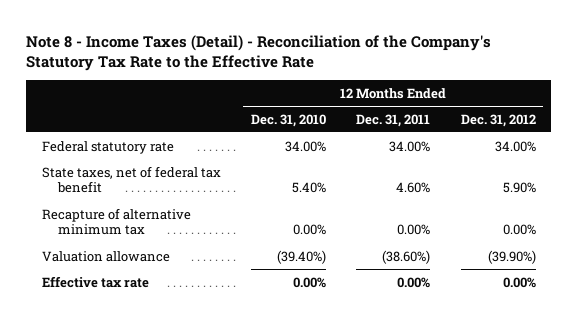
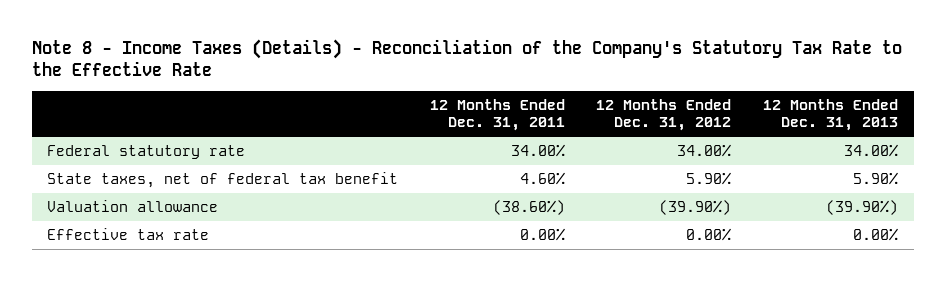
[26,34,492,72] Note 8 - Income Taxes (Detail) - Reconciliation of the Company's Statutory Tax Rate to the Effective Rate -> [31,39,902,77] Note 8 - Income Taxes (Details) - Reconciliation of the Company's Statutory Tax Rate to the Effective Rate
[250,113,326,127] Dec. 31, 2010 -> none
none -> [762,99,898,131] 12 Months Ended Dec. 31, 2013
[41,207,191,236] Recapture of alternative minimum tax -> none

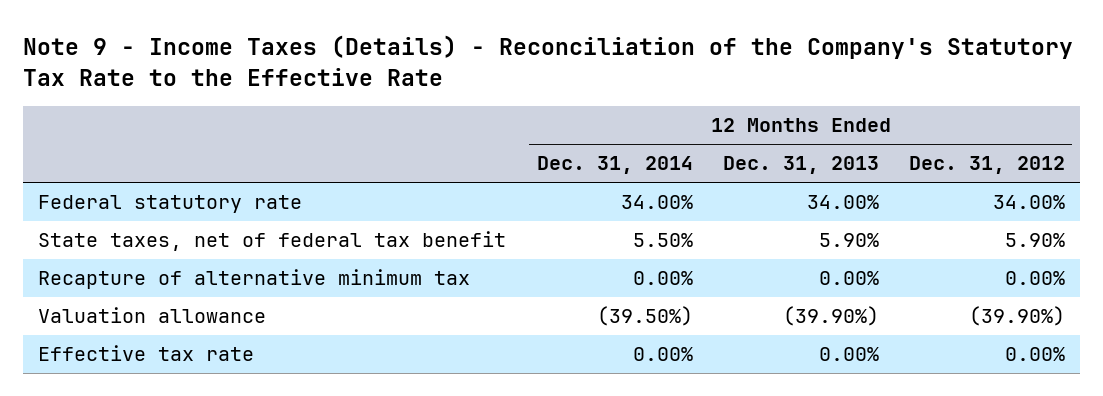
[31,39,902,77] Note 8 - Income Taxes (Details) - Reconciliation of the Company's Statutory Tax Rate to the Effective Rate -> [23,34,1074,86] Note 9 - Income Taxes (Details) - Reconciliation of the Company's Statutory Tax Rate to the Effective Rate
[429,99,565,131] 12 Months Ended Dec. 31, 2011 -> none
none -> [536,156,693,175] Dec. 31, 2014
none -> [38,269,471,290] Recapture of alternative minimum tax

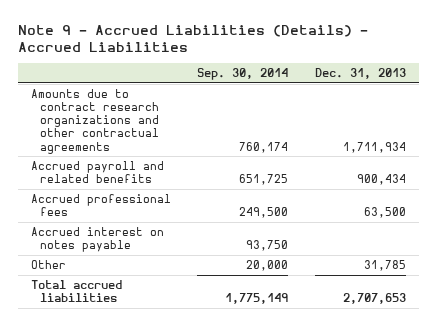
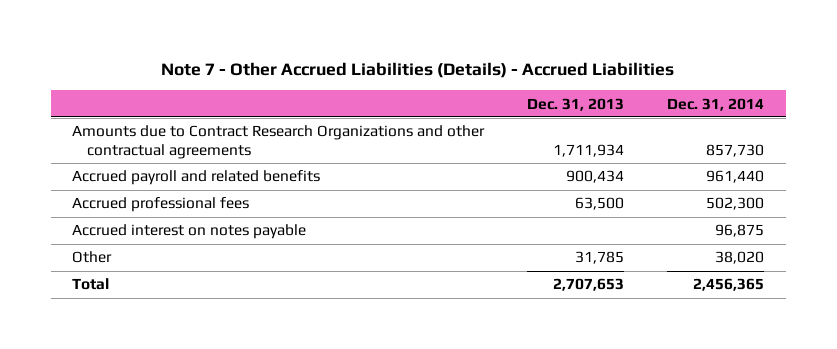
[17,25,368,53] Note 9 - Accrued Liabilities (Details) - Accrued Liabilities -> [161,61,675,78] Note 7 - Other Accrued Liabilities (Details) - Accrued Liabilities
[197,68,289,81] Sep. 30, 2014 -> none
none -> [667,97,765,111] Dec. 31, 2014
[31,89,159,154] Amounts due to contract research organizations and other contractual agreements -> [72,125,486,159] Amounts due to Contract Research Organizations and other contractual agreements
[31,280,123,303] Total accrued liabilities -> [72,278,110,291] Total

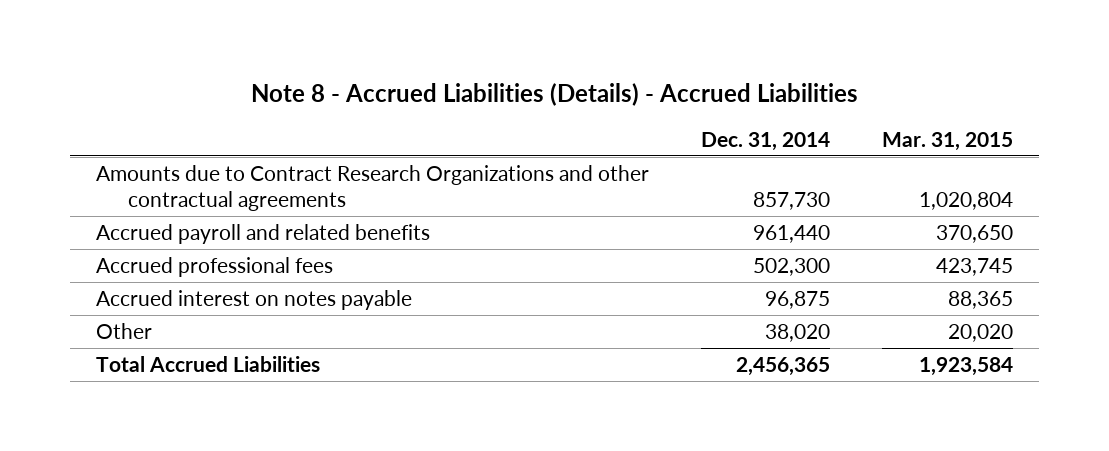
[161,61,675,78] Note 7 - Other Accrued Liabilities (Details) - Accrued Liabilities -> [250,83,858,107] Note 8 - Accrued Liabilities (Details) - Accrued Liabilities
[527,97,625,111] Dec. 31, 2013 -> none
none -> [882,131,1014,151] Mar. 31, 2015
[72,278,110,291] Total -> [96,356,321,373] Total Accrued Liabilities

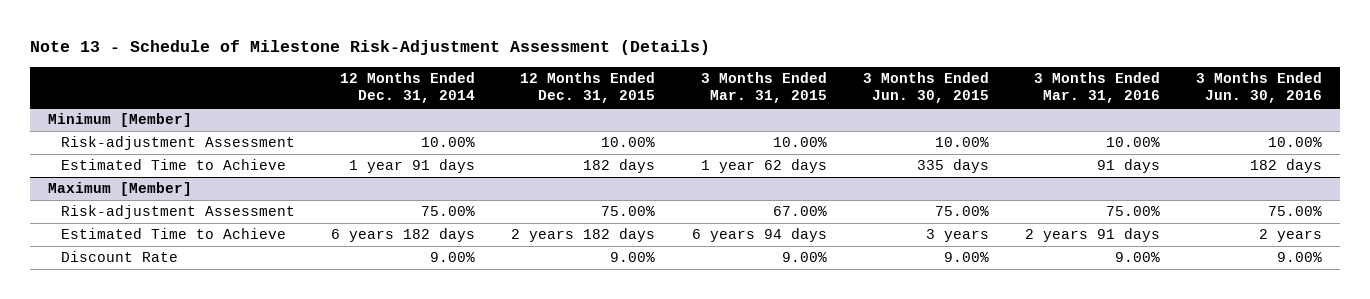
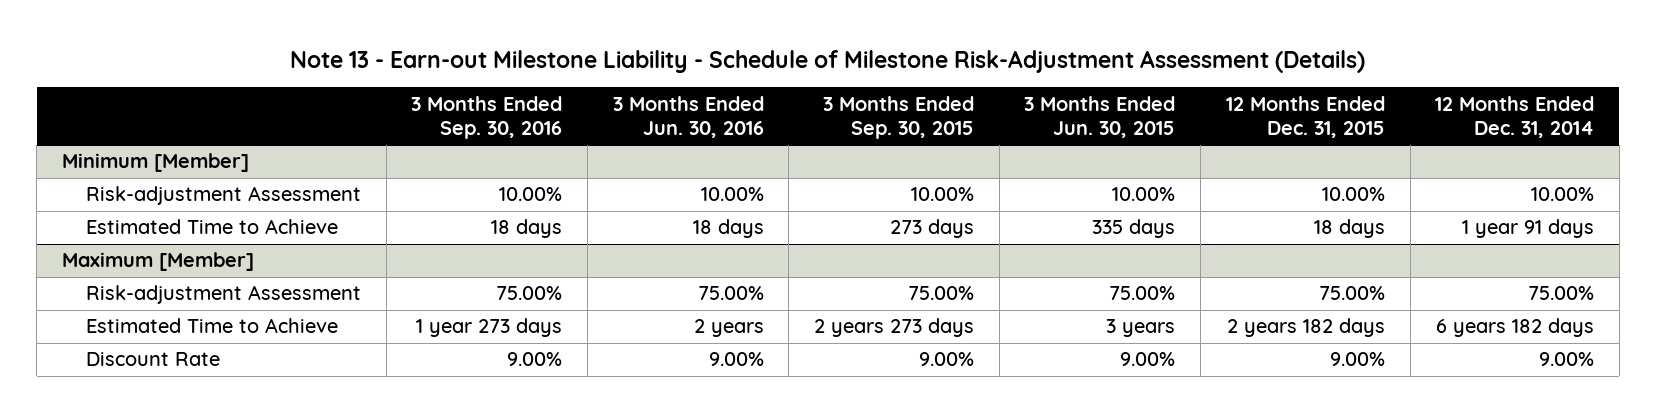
[29,40,710,56] Note 13 - Schedule of Milestone Risk-Adjustment Assessment (Details) -> [290,49,1366,73] Note 13 - Earn-out Milestone Liability - Schedule of Milestone Risk-Adjustment Assessment (Details)
[700,71,827,104] 3 Months Ended Mar. 31, 2015 -> none
[1034,71,1161,104] 3 Months Ended Mar. 31, 2016 -> none
none -> [411,95,563,139] 3 Months Ended Sep. 30, 2016
none -> [823,95,975,139] 3 Months Ended Sep. 30, 2015
[583,159,656,174] 182 days -> [1313,219,1385,239] 18 days
[1250,159,1323,174] 182 days -> [692,219,764,239] 18 days

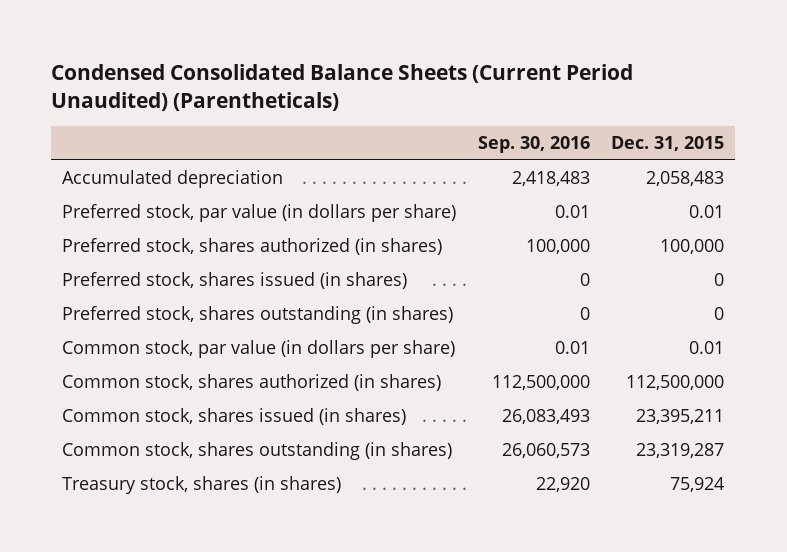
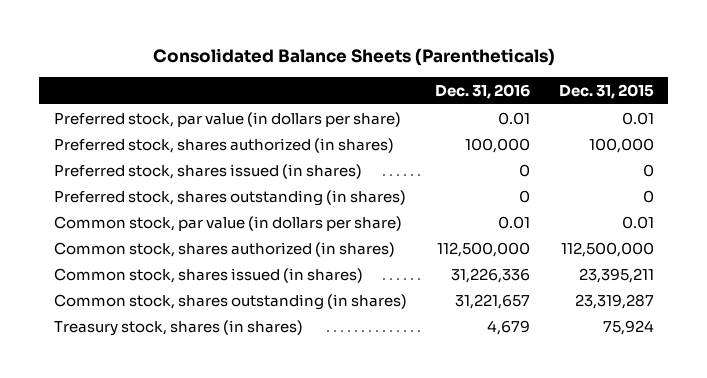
[51,63,634,111] Condensed Consolidated Balance Sheets (Current Period Unaudited) (Parentheticals) -> [152,48,555,67] Consolidated Balance Sheets (Parentheticals)
[477,136,590,154] Sep. 30, 2016 -> none
none -> [435,83,531,99] Dec. 31, 2016
[62,170,284,189] Accumulated depreciation -> none

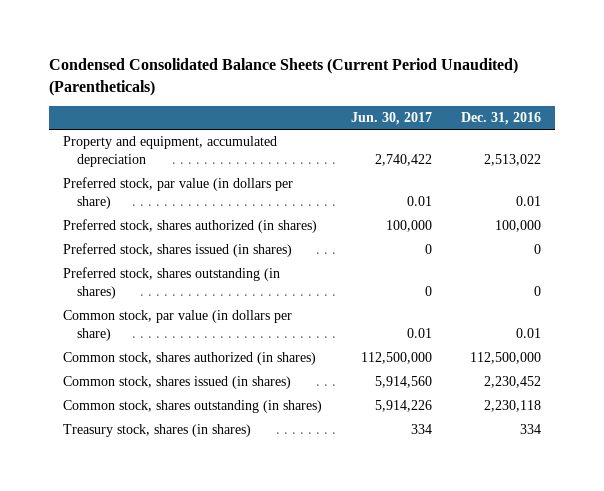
[152,48,555,67] Consolidated Balance Sheets (Parentheticals) -> [48,58,518,96] Condensed Consolidated Balance Sheets (Current Period Unaudited) (Parentheticals)
[558,83,654,99] Dec. 31, 2015 -> none
none -> [350,112,432,126] Jun. 30, 2017
none -> [62,136,277,168] Property and equipment, accumulated depreciation
[451,267,531,283] 31,226,336 -> [483,376,541,389] 2,230,452
[455,293,531,309] 31,221,657 -> [483,400,541,413] 2,230,118
[487,319,531,335] 4,679 -> [519,424,541,435] 334

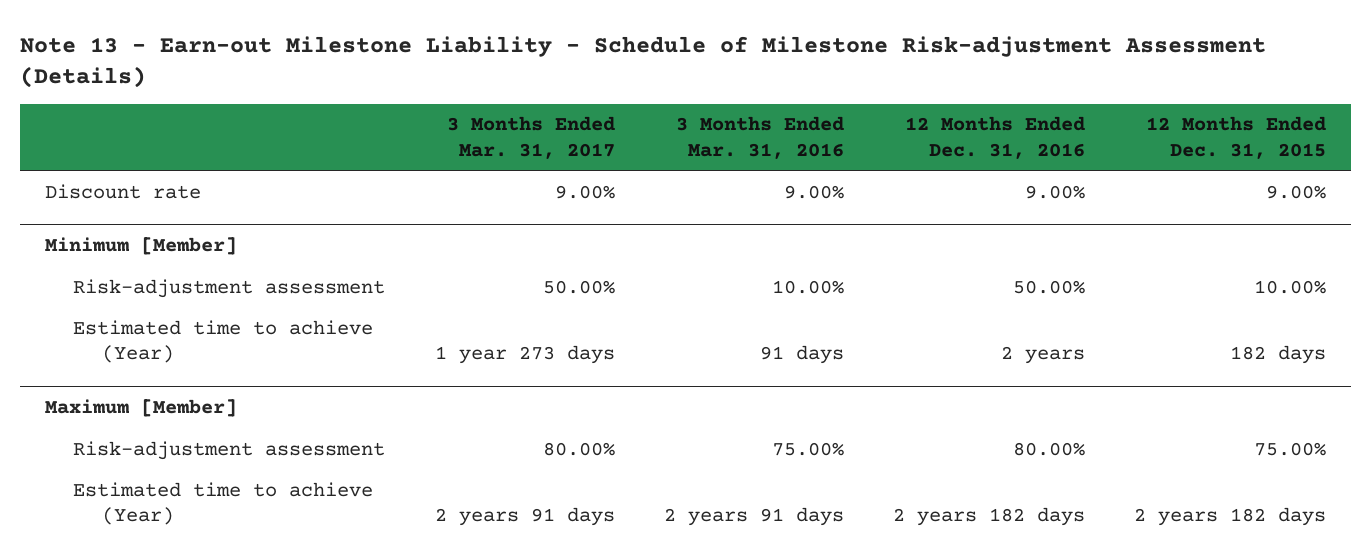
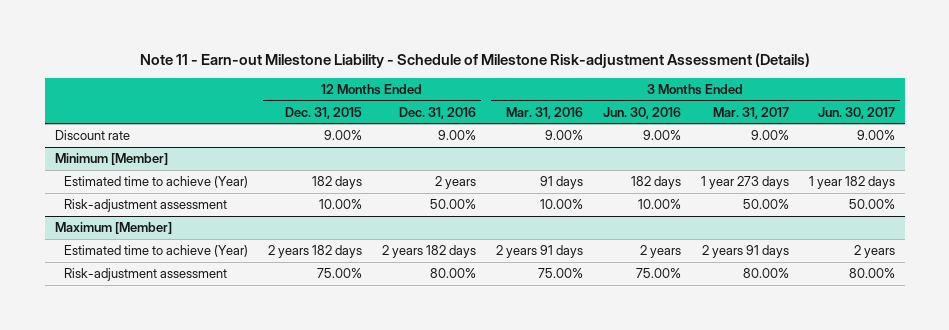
[20,35,1267,89] Note 13 - Earn-out Milestone Liability - Schedule of Milestone Risk-adjustment Assessment (Details) -> [139,52,810,68] Note 11 - Earn-out Milestone Liability - Schedule of Milestone Risk-adjustment Assessment (Details)
none -> [602,106,681,119] Jun. 30, 2016
none -> [817,106,895,119] Jun. 30, 2017
[73,278,386,298] Risk-adjustment assessment -> [63,199,227,213] Risk-adjustment assessment
[73,440,386,460] Risk-adjustment assessment -> [63,268,227,282] Risk-adjustment assessment

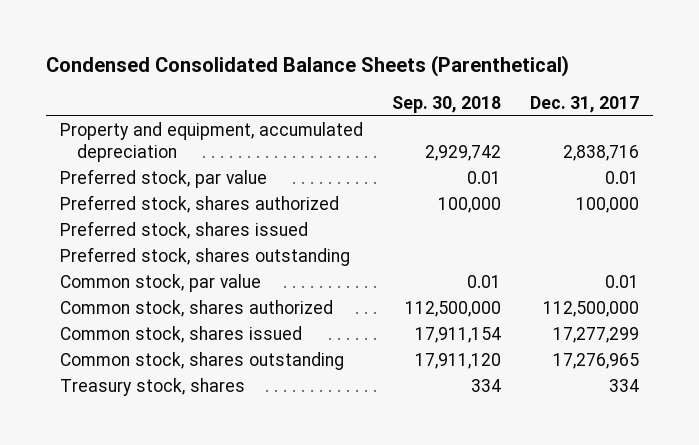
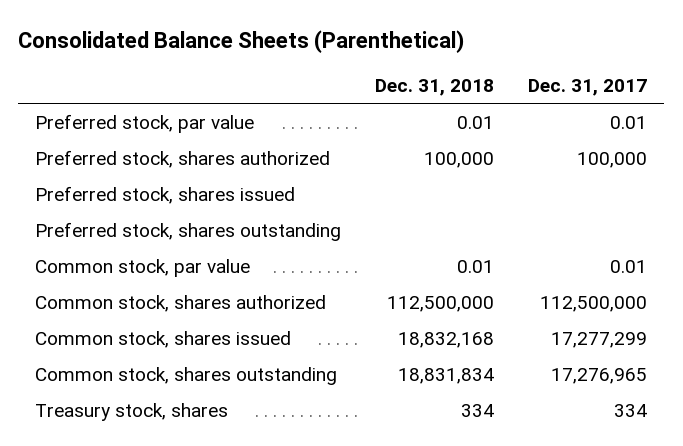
[45,55,569,78] Condensed Consolidated Balance Sheets (Parenthetical) -> [18,29,465,53] Consolidated Balance Sheets (Parenthetical)
[391,95,501,113] Sep. 30, 2018 -> none
none -> [375,78,495,96] Dec. 31, 2018
[60,122,364,162] Property and equipment, accumulated depreciation -> none

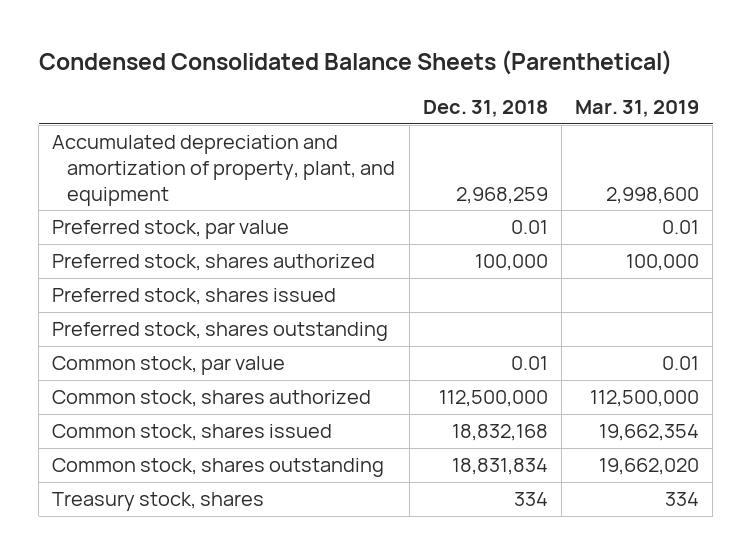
[18,29,465,53] Consolidated Balance Sheets (Parenthetical) -> [38,49,672,75] Condensed Consolidated Balance Sheets (Parenthetical)
[528,78,648,96] Dec. 31, 2017 -> none
none -> [575,100,700,118] Mar. 31, 2019
none -> [52,135,396,206] Accumulated depreciation and amortization of property, plant, and equipment

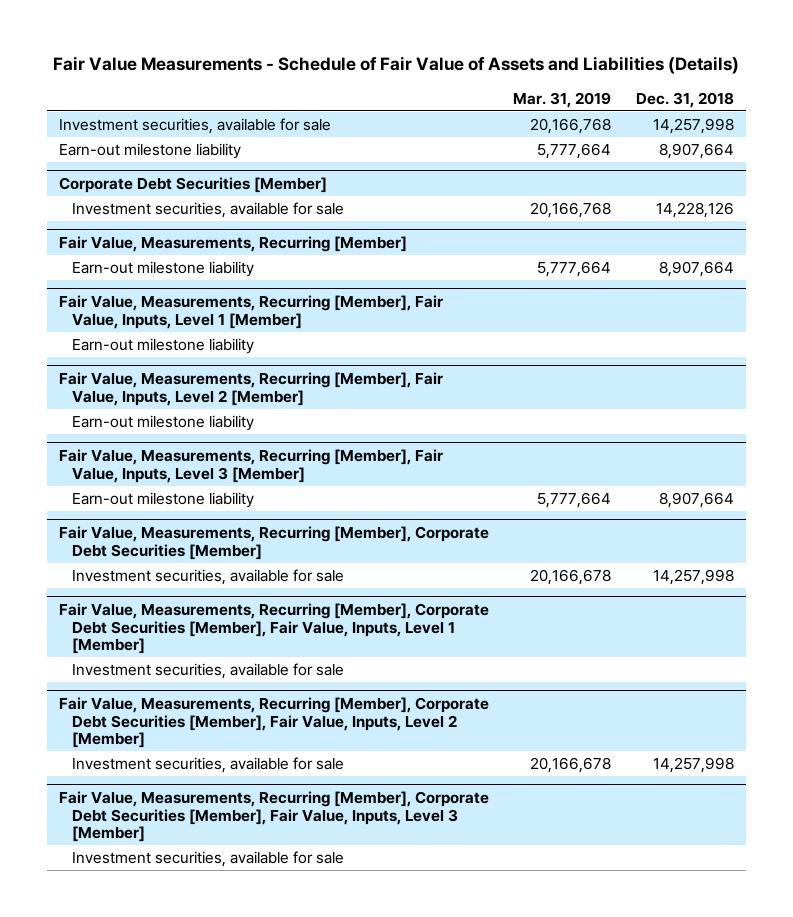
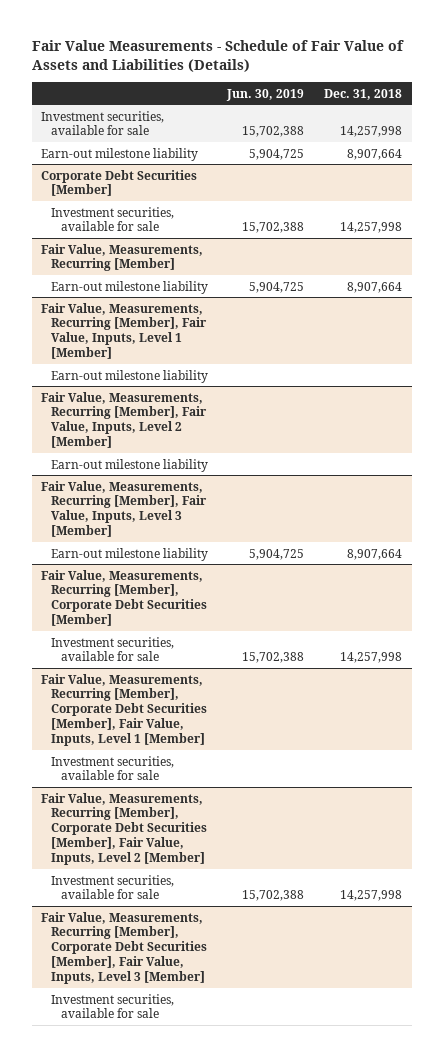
[513,91,612,108] Mar. 31, 2019 -> none
none -> [226,88,305,101] Jun. 30, 2019
[655,201,734,218] 14,228,126 -> [339,222,402,234] 14,257,998

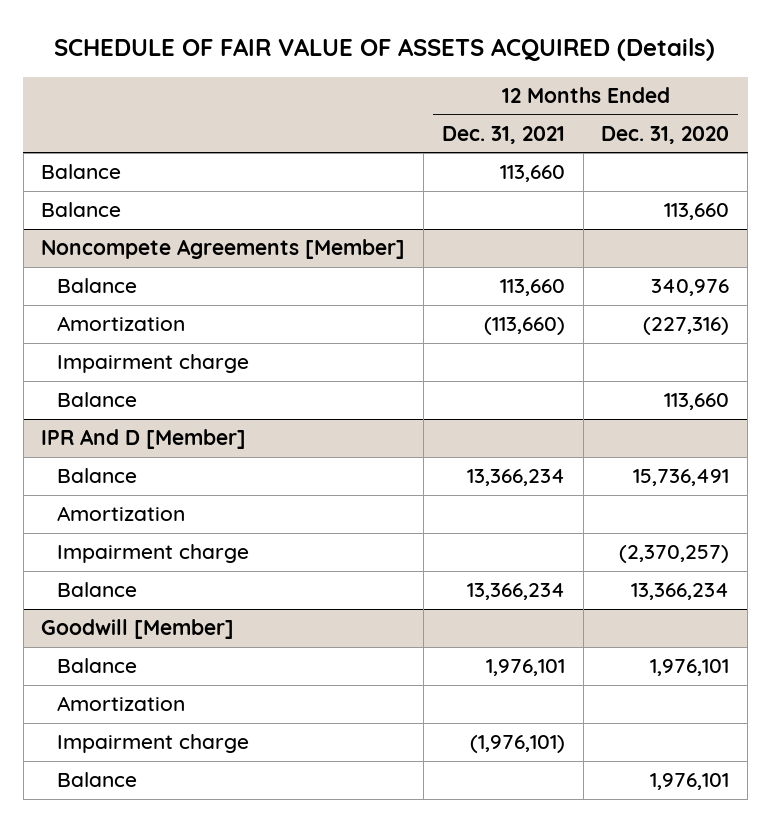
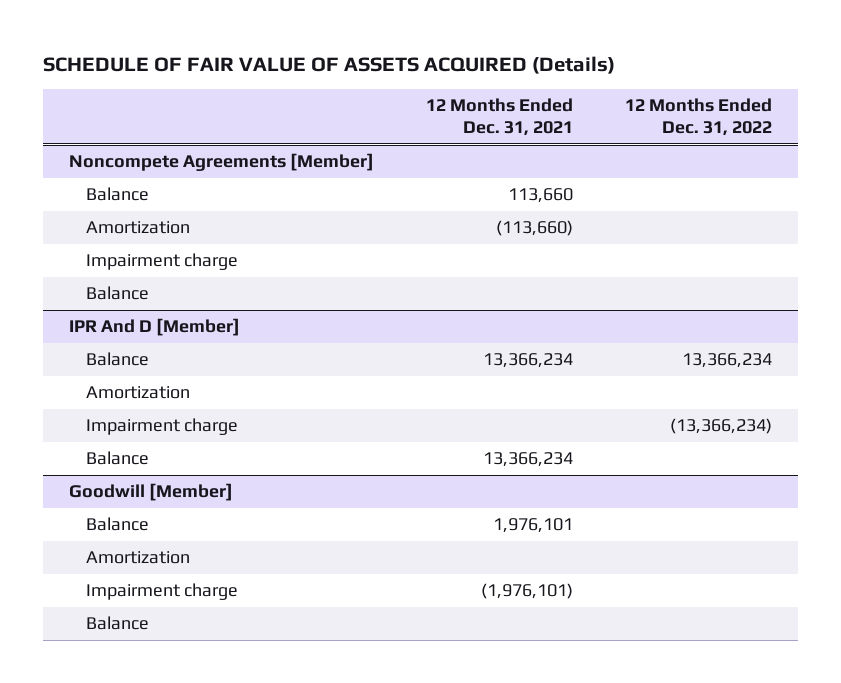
[601,125,730,144] Dec. 31, 2020 -> none
none -> [625,98,773,137] 12 Months Ended Dec. 31, 2022
[41,164,122,180] Balance -> none
[41,202,122,218] Balance -> none

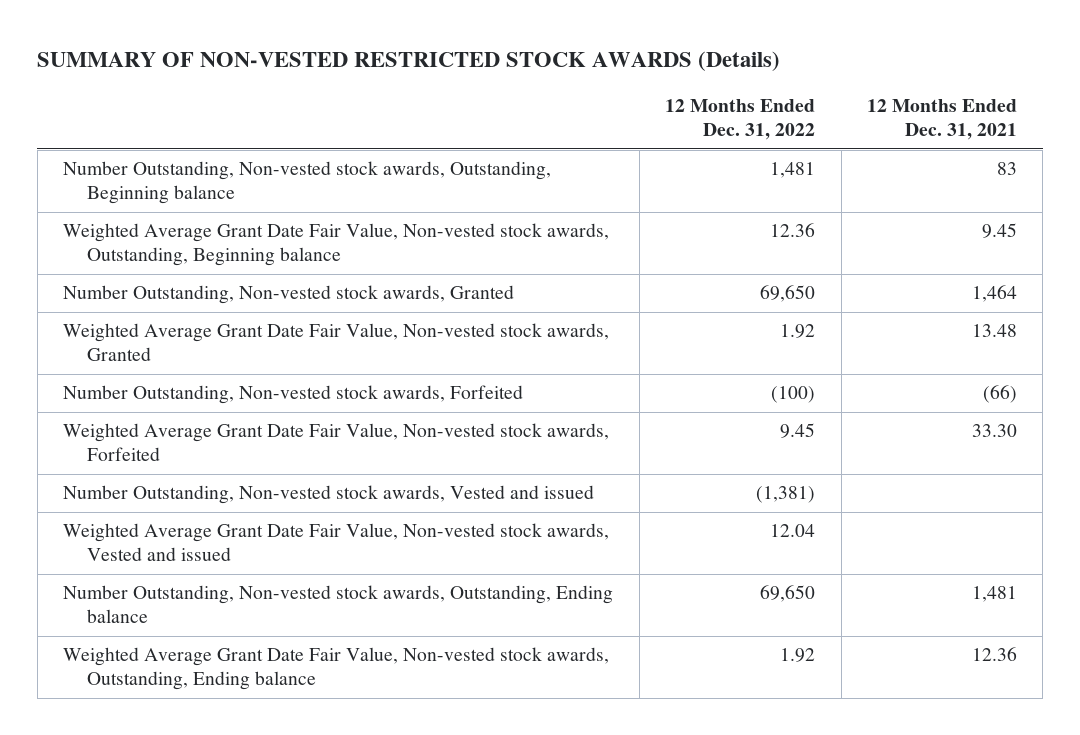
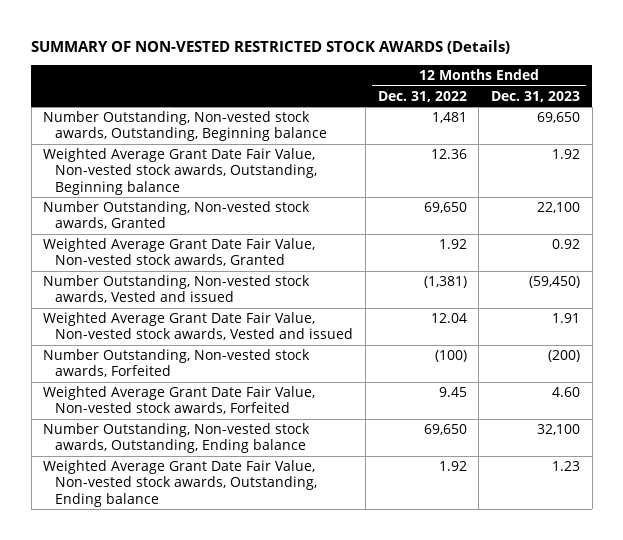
[867,99,1018,141] 12 Months Ended Dec. 31, 2021 -> none
none -> [491,90,581,102] Dec. 31, 2023
[63,385,524,405] Number Outstanding, Non-vested stock awards, Forfeited -> [43,348,311,378] Number Outstanding, Non-vested stock awards, Forfeited
[63,423,610,462] Weighted Average Grant Date Fair Value, Non-vested stock awards, Forfeited -> [43,385,316,415] Weighted Average Grant Date Fair Value, Non-vested stock awards, Forfeited

